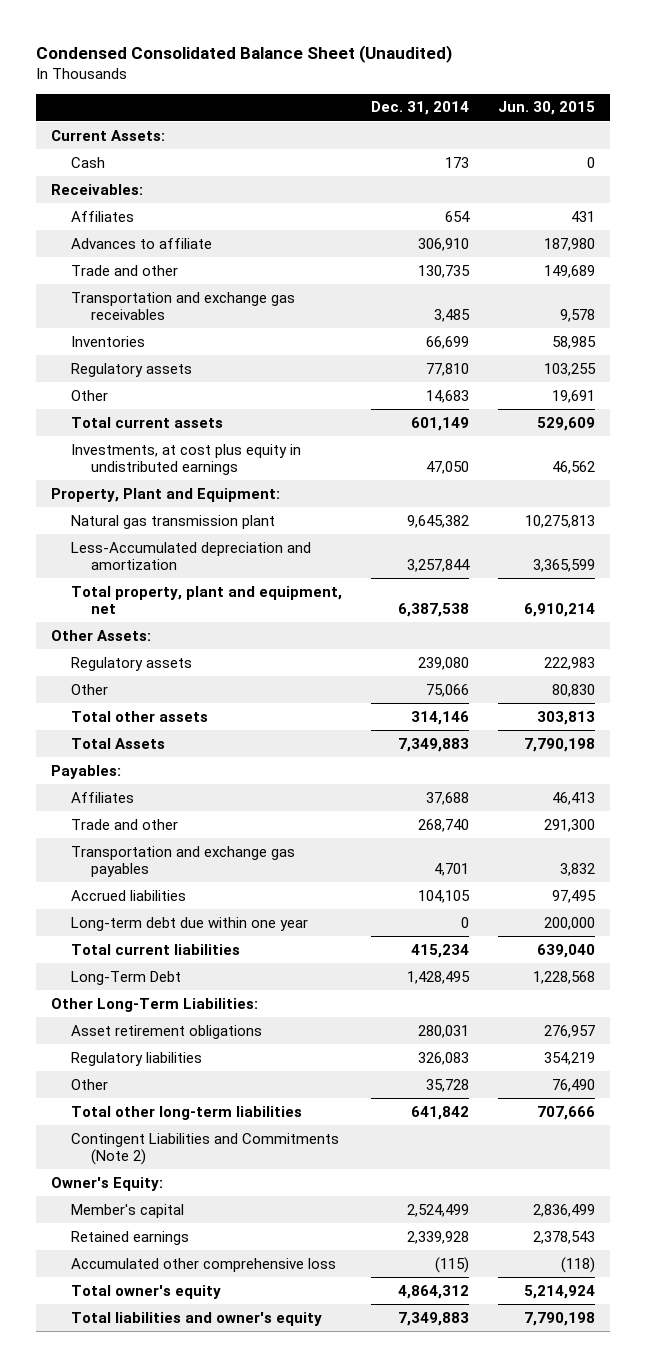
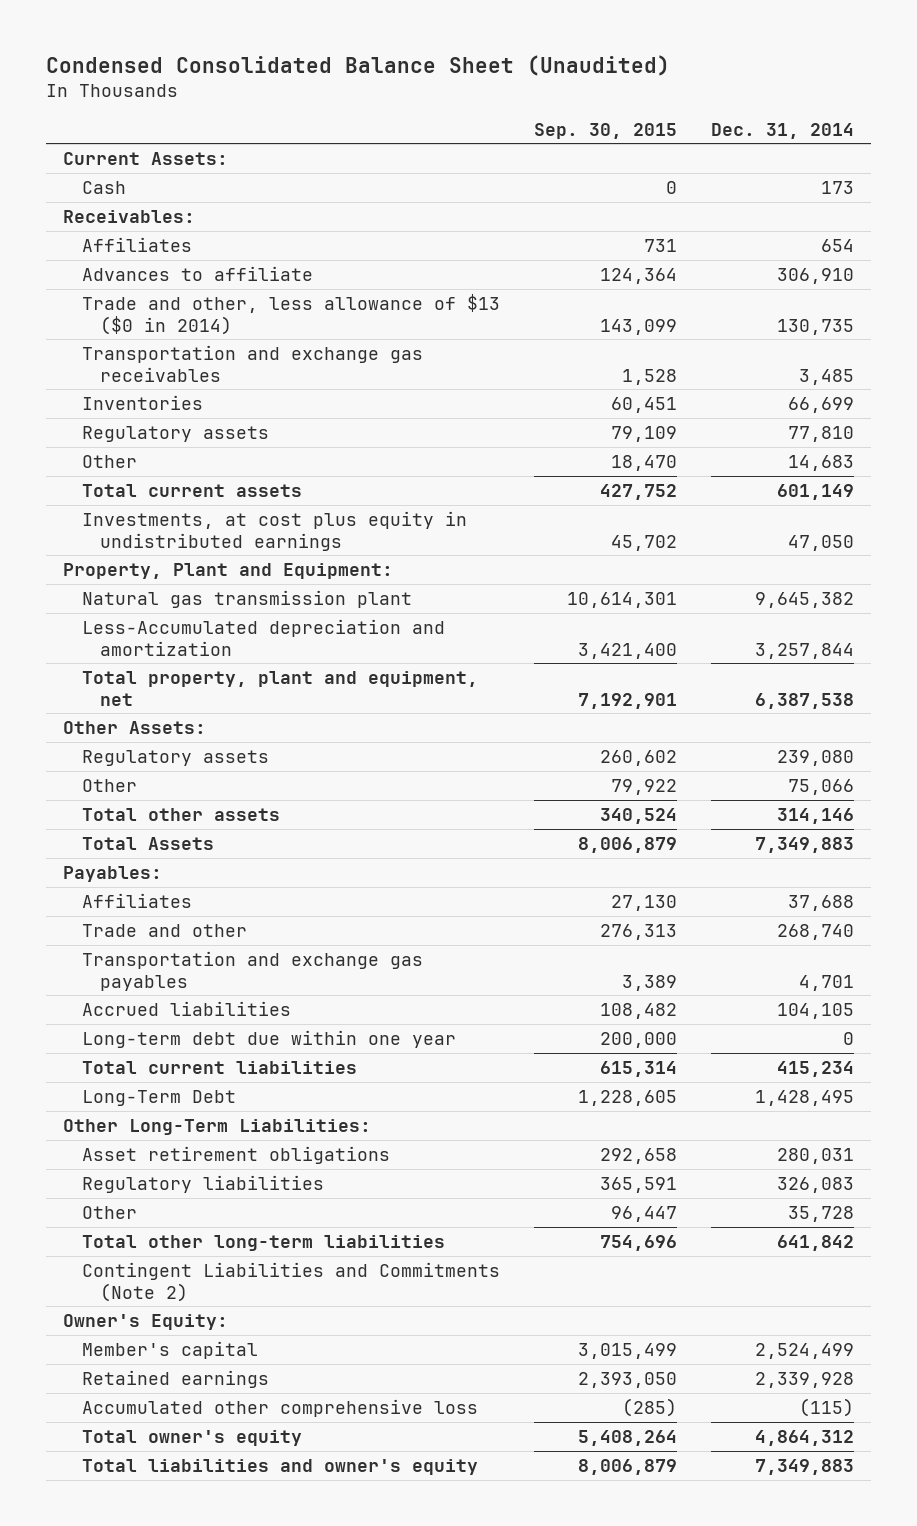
[498,101,596,116] Jun. 30, 2015 -> none
none -> [533,122,677,139] Sep. 30, 2015
[70,264,178,276] Trade and other -> [81,293,500,335] Trade and other, less allowance of $13 ($0 in 2014)

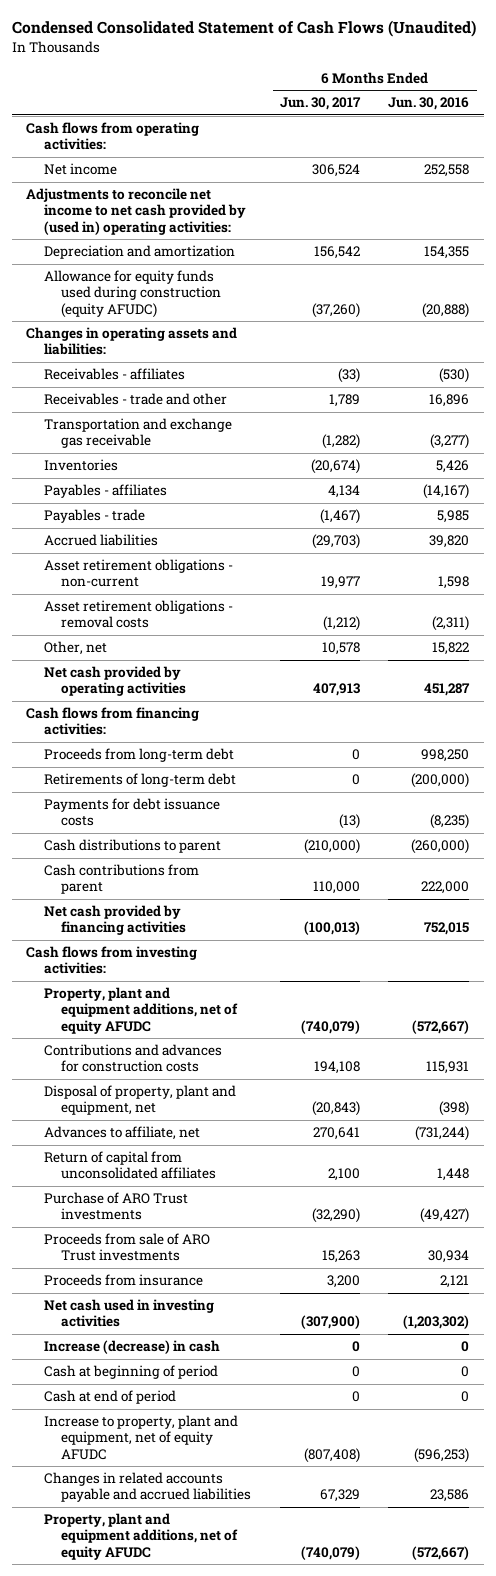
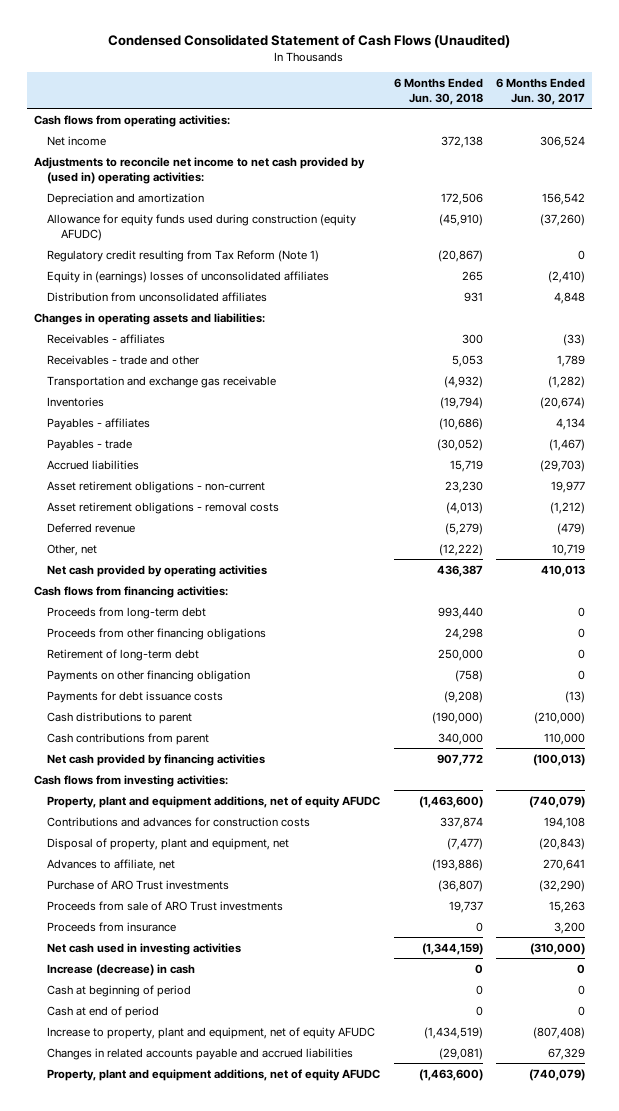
[388,97,470,111] Jun. 30, 2016 -> none
none -> [393,77,483,105] 6 Months Ended Jun. 30, 2018
none -> [47,249,320,262] Regulatory credit resulting from Tax Reform (Note 1)
none -> [47,270,330,283] Equity in (earnings) losses of unconsolidated affiliates
none -> [47,291,268,302] Distribution from unconsolidated affiliates
none -> [47,522,136,533] Deferred revenue
[321,642,360,656] 10,578 -> [551,543,585,556] 10,719
[312,683,360,697] 407,913 -> [540,564,585,577] 410,013
none -> [47,627,267,640] Proceeds from other financing obligations
[43,773,236,788] Retirements of long-term debt -> [47,648,200,661] Retirement of long-term debt
none -> [47,669,251,682] Payments on other financing obligation
[43,1151,217,1180] Return of capital from unconsolidated affiliates -> none
[300,1315,360,1330] (307,900) -> [529,942,585,955] (310,000)

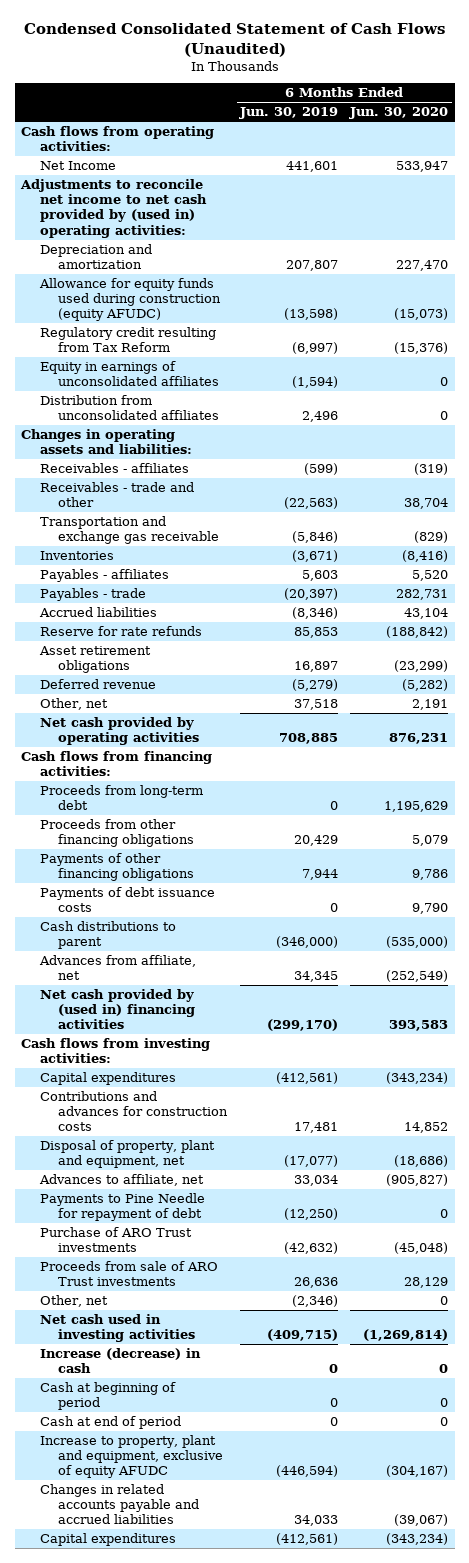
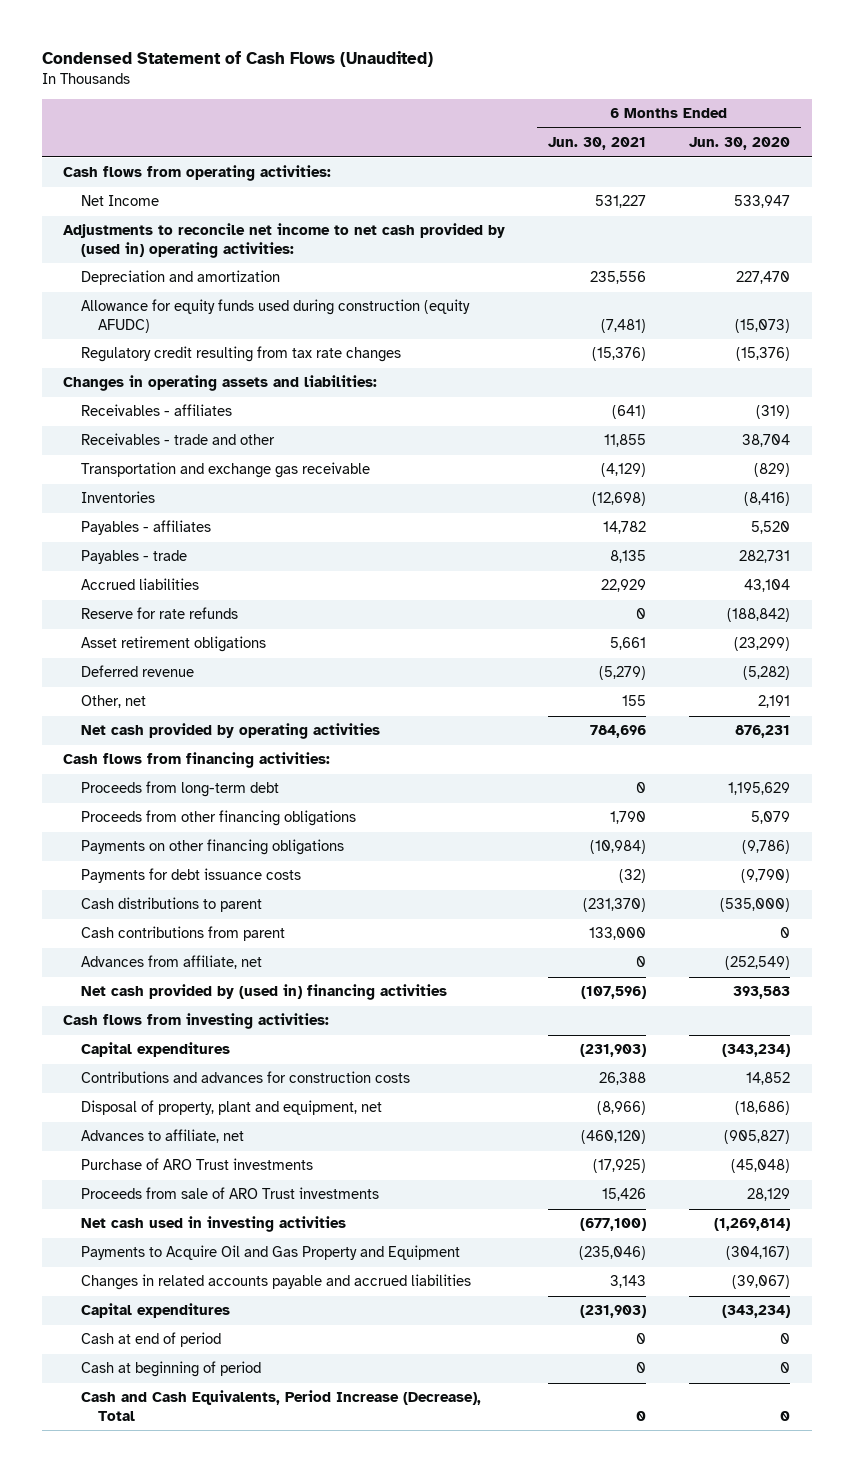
[23,23,445,57] Condensed Consolidated Statement of Cash Flows (Unaudited) -> [41,51,433,68] Condensed Statement of Cash Flows (Unaudited)
[238,107,338,120] Jun. 30, 2019 -> none
none -> [548,137,647,151] Jun. 30, 2021
[39,361,220,387] Equity in earnings of unconsolidated affiliates -> none
[39,395,220,421] Distribution from unconsolidated affiliates -> none
[39,327,216,353] Regulatory credit resulting from Tax Reform -> [80,346,401,363] Regulatory credit resulting from tax rate changes
[39,853,195,882] Payments of other financing obligations -> [80,839,344,856] Payments on other financing obligations
[412,869,449,881] 9,786 -> [742,840,791,855] (9,786)
[39,887,215,913] Payments of debt issuance costs -> [80,868,301,884] Payments for debt issuance costs
[412,903,449,915] 9,790 -> [741,869,791,884] (9,790)
none -> [80,926,285,942] Cash contributions from parent
[39,1193,205,1222] Payments to Pine Needle for repayment of debt -> none
[39,1295,108,1308] Other, net -> none
[39,1348,201,1374] Increase (decrease) in cash -> none
[39,1435,224,1479] Increase to property, plant and equipment, exclusive of equity AFUDC -> [80,1245,460,1261] Payments to Acquire Oil and Gas Property and Equipment
[39,1416,181,1430] Cash at end of period -> [80,1332,221,1348] Cash at end of period
[39,1382,176,1411] Cash at beginning of period -> [80,1361,261,1378] Cash at beginning of period
none -> [80,1390,481,1421] Cash and Cash Equivalents, Period Increase (Decrease), Total

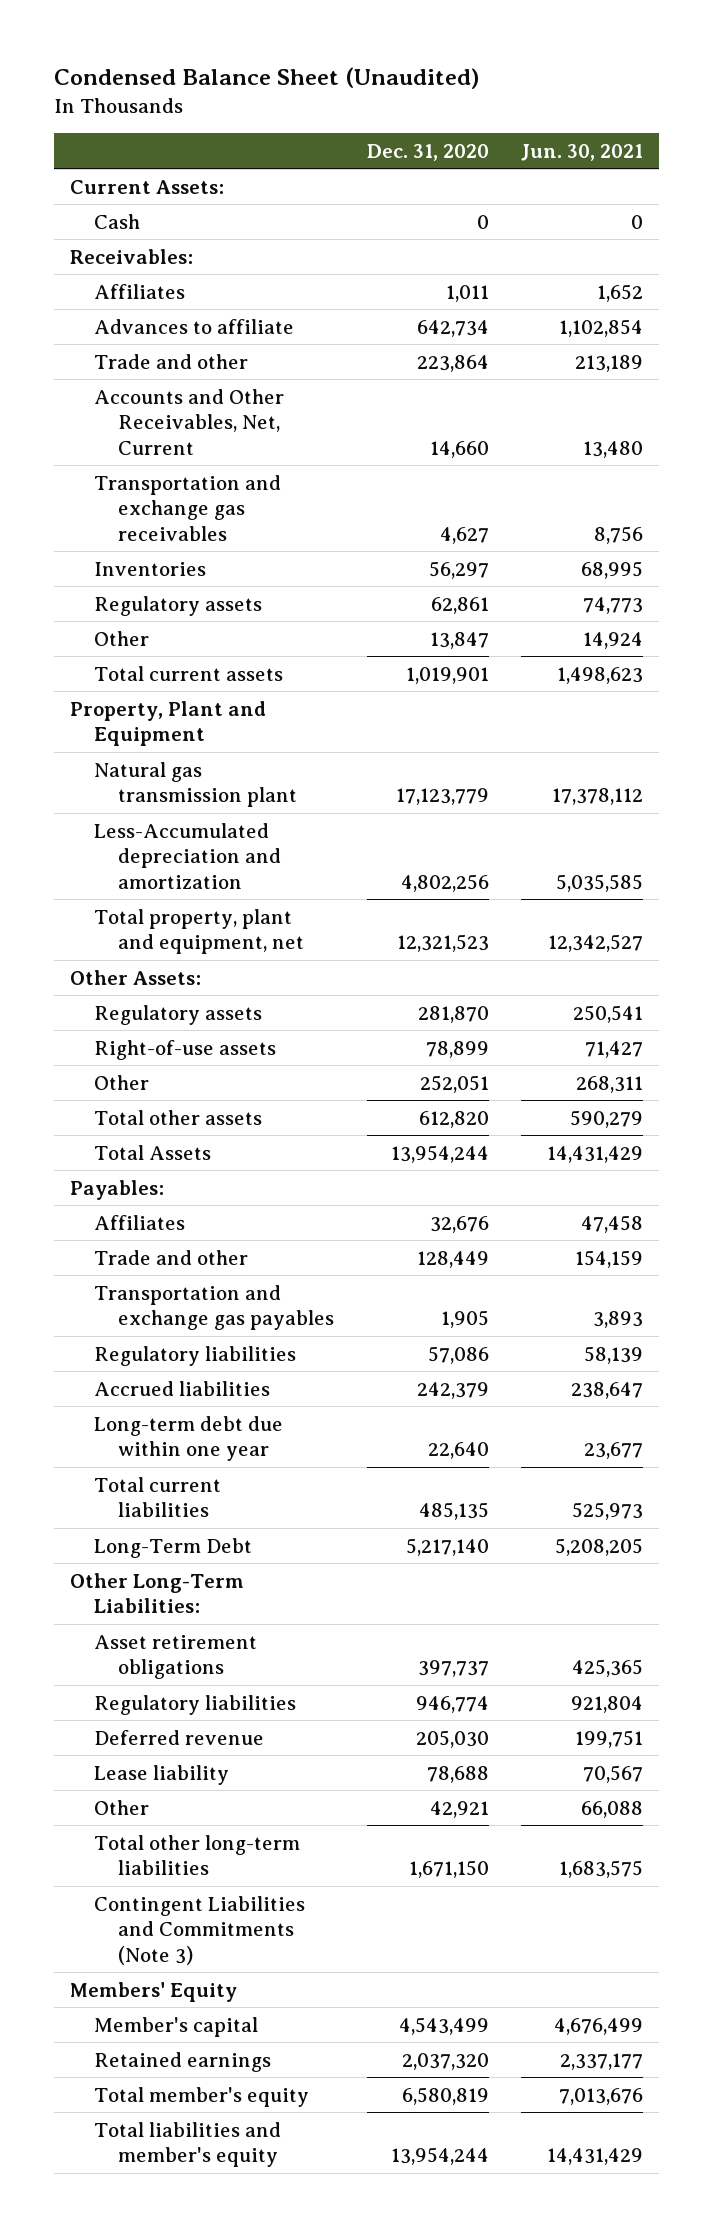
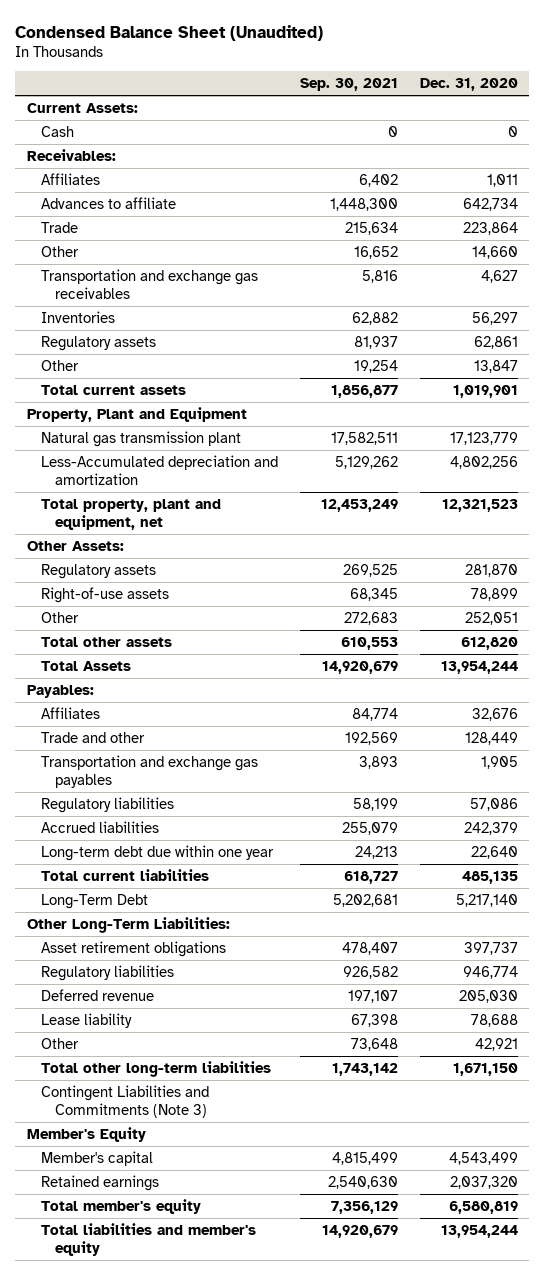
[520,143,643,161] Jun. 30, 2021 -> none
none -> [299,78,398,92] Sep. 30, 2021
[94,353,249,369] Trade and other -> [40,222,78,234] Trade
[94,388,285,455] Accounts and Other Receivables, Net, Current -> [40,246,79,258] Other
[69,1981,237,2002] Members' Equity -> [26,1127,146,1143] Member's Equity

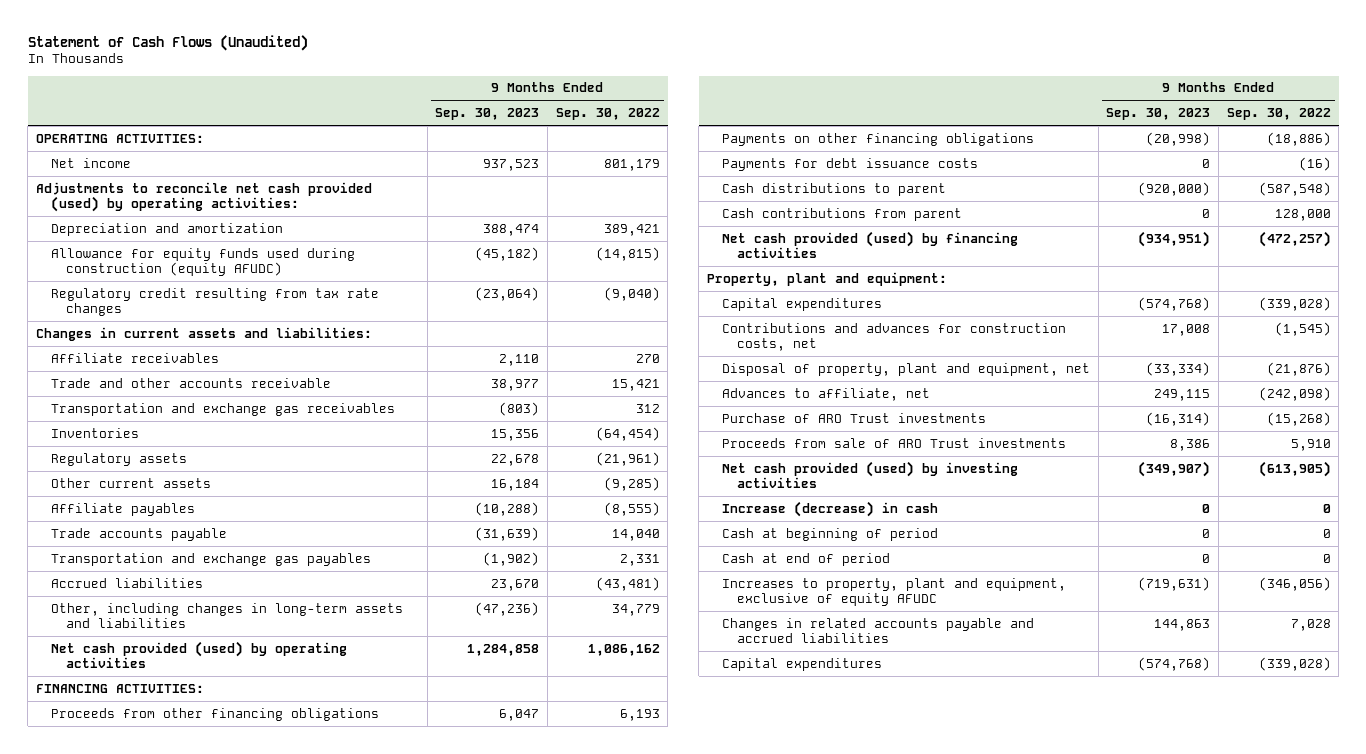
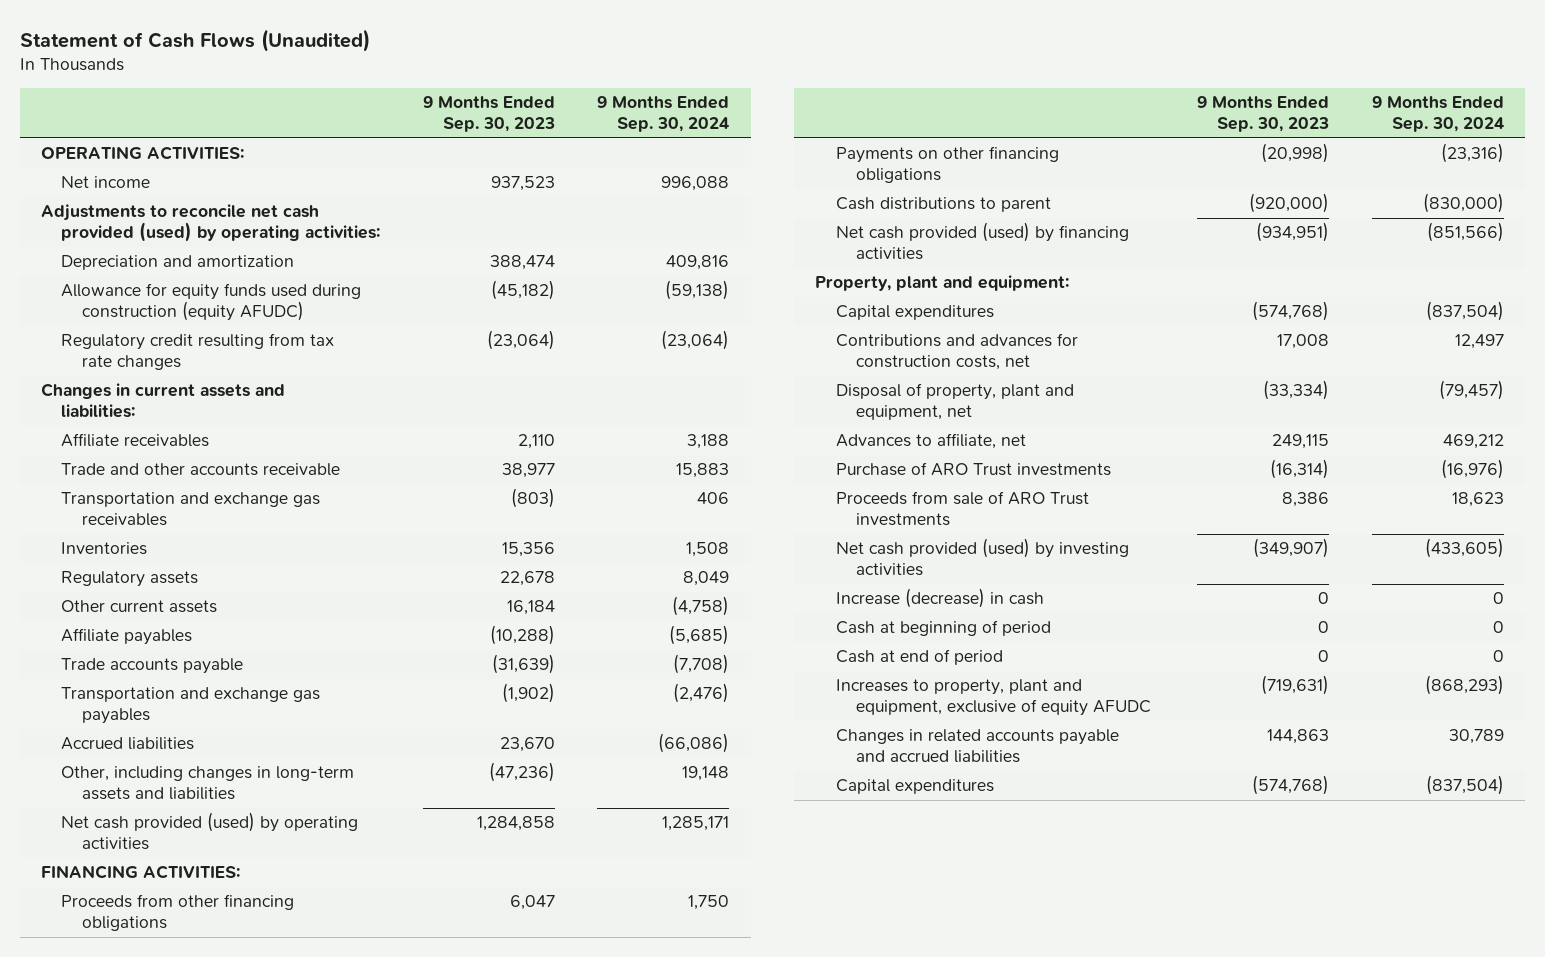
[555,108,660,121] Sep. 30, 2022 -> none
none -> [597,96,730,133] 9 Months Ended Sep. 30, 2024
[721,157,978,171] Payments for debt issuance costs -> none
[721,207,962,221] Cash contributions from parent -> none

